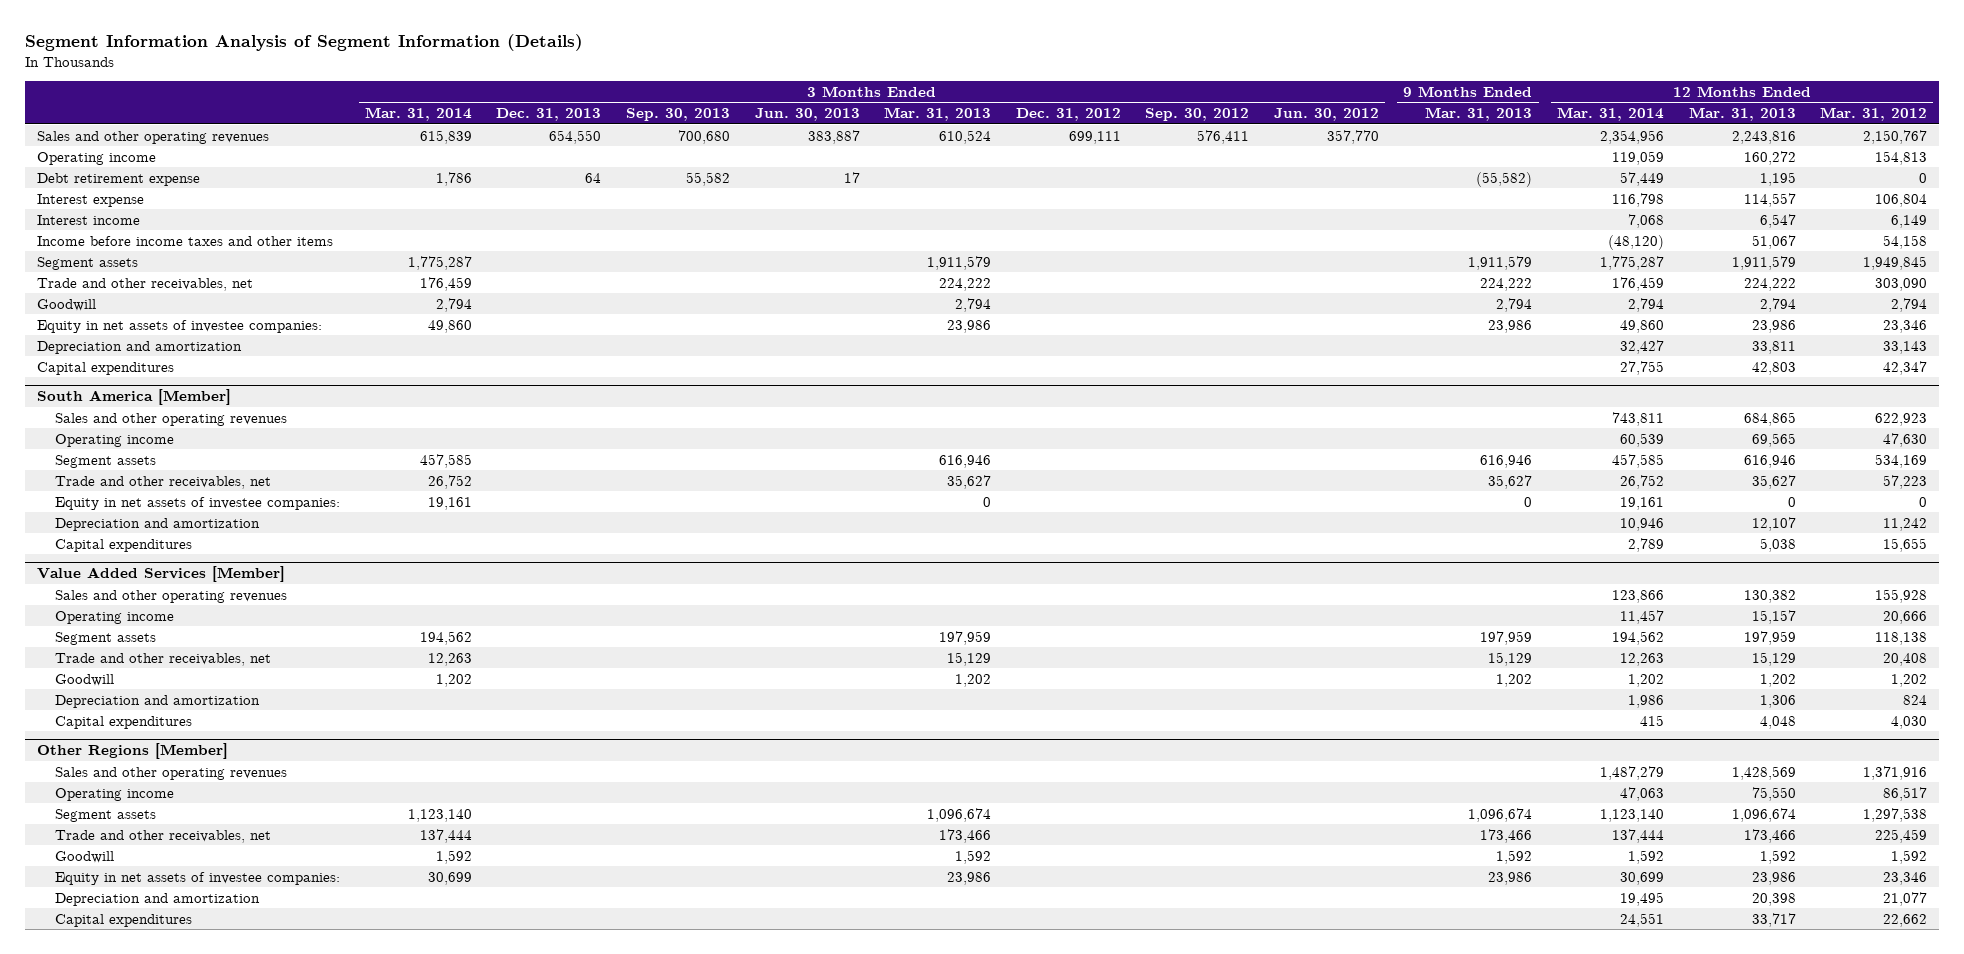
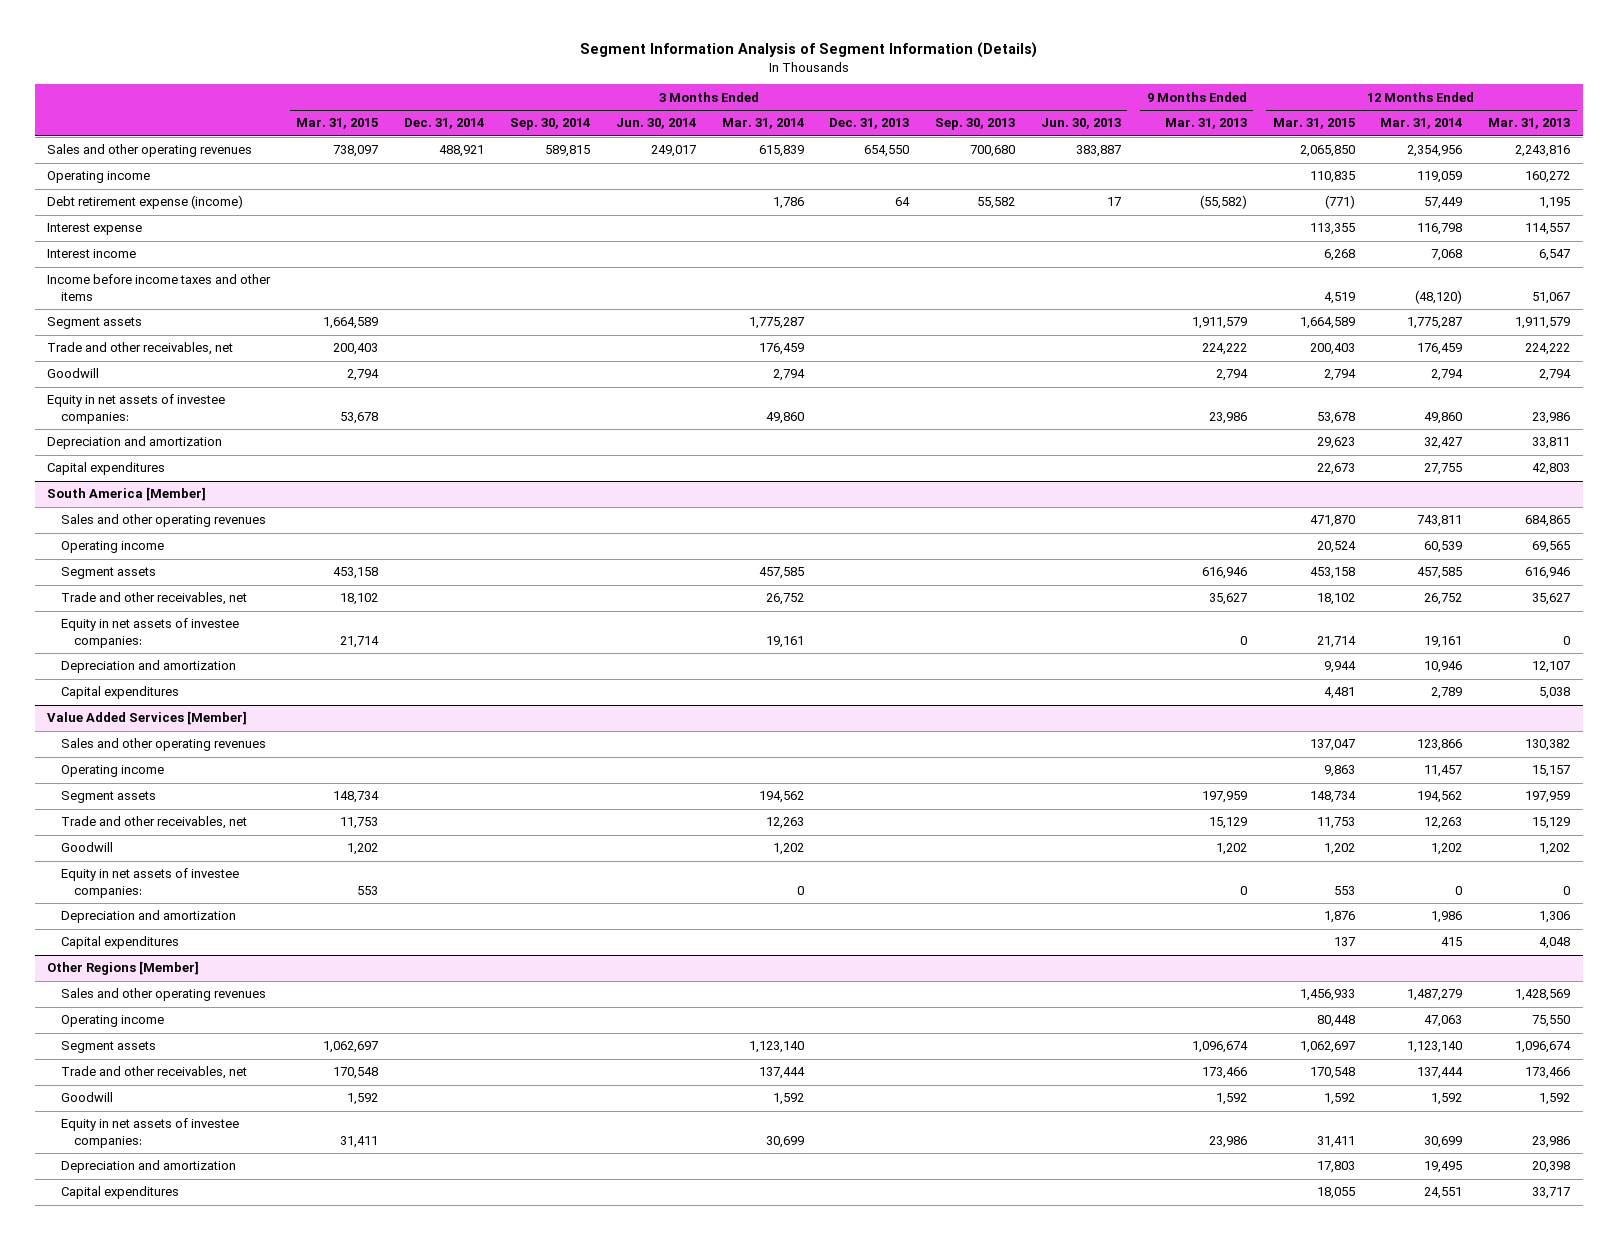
[884,107,992,122] Mar. 31, 2013 -> none
[1015,108,1121,122] Dec. 31, 2012 -> none
[1145,108,1250,122] Sep. 30, 2012 -> none
[1273,108,1379,122] Jun. 30, 2012 -> none
[1820,107,1928,122] Mar. 31, 2012 -> none
none -> [296,118,379,130] Mar. 31, 2015
none -> [404,118,485,130] Dec. 31, 2014
none -> [509,118,590,131] Sep. 30, 2014
none -> [615,118,696,130] Jun. 30, 2014
none -> [1272,118,1355,130] Mar. 31, 2015
[36,172,200,186] Debt retirement expense -> [47,195,244,210] Debt retirement expense (income)
none -> [60,868,239,898] Equity in net assets of investee companies:

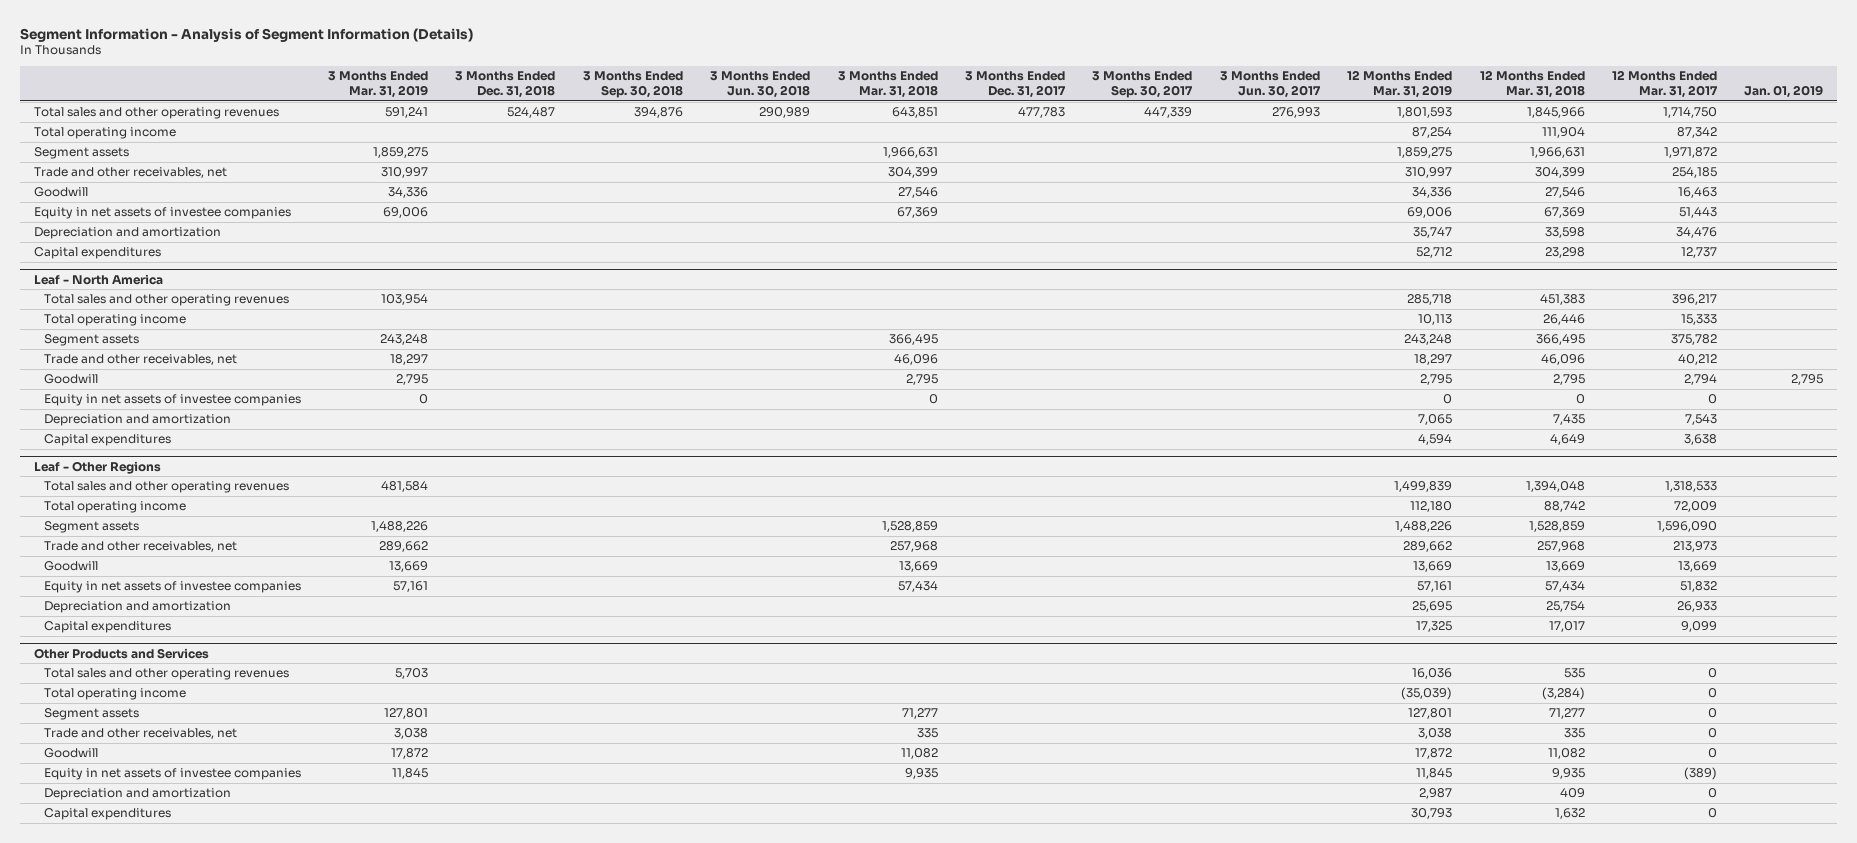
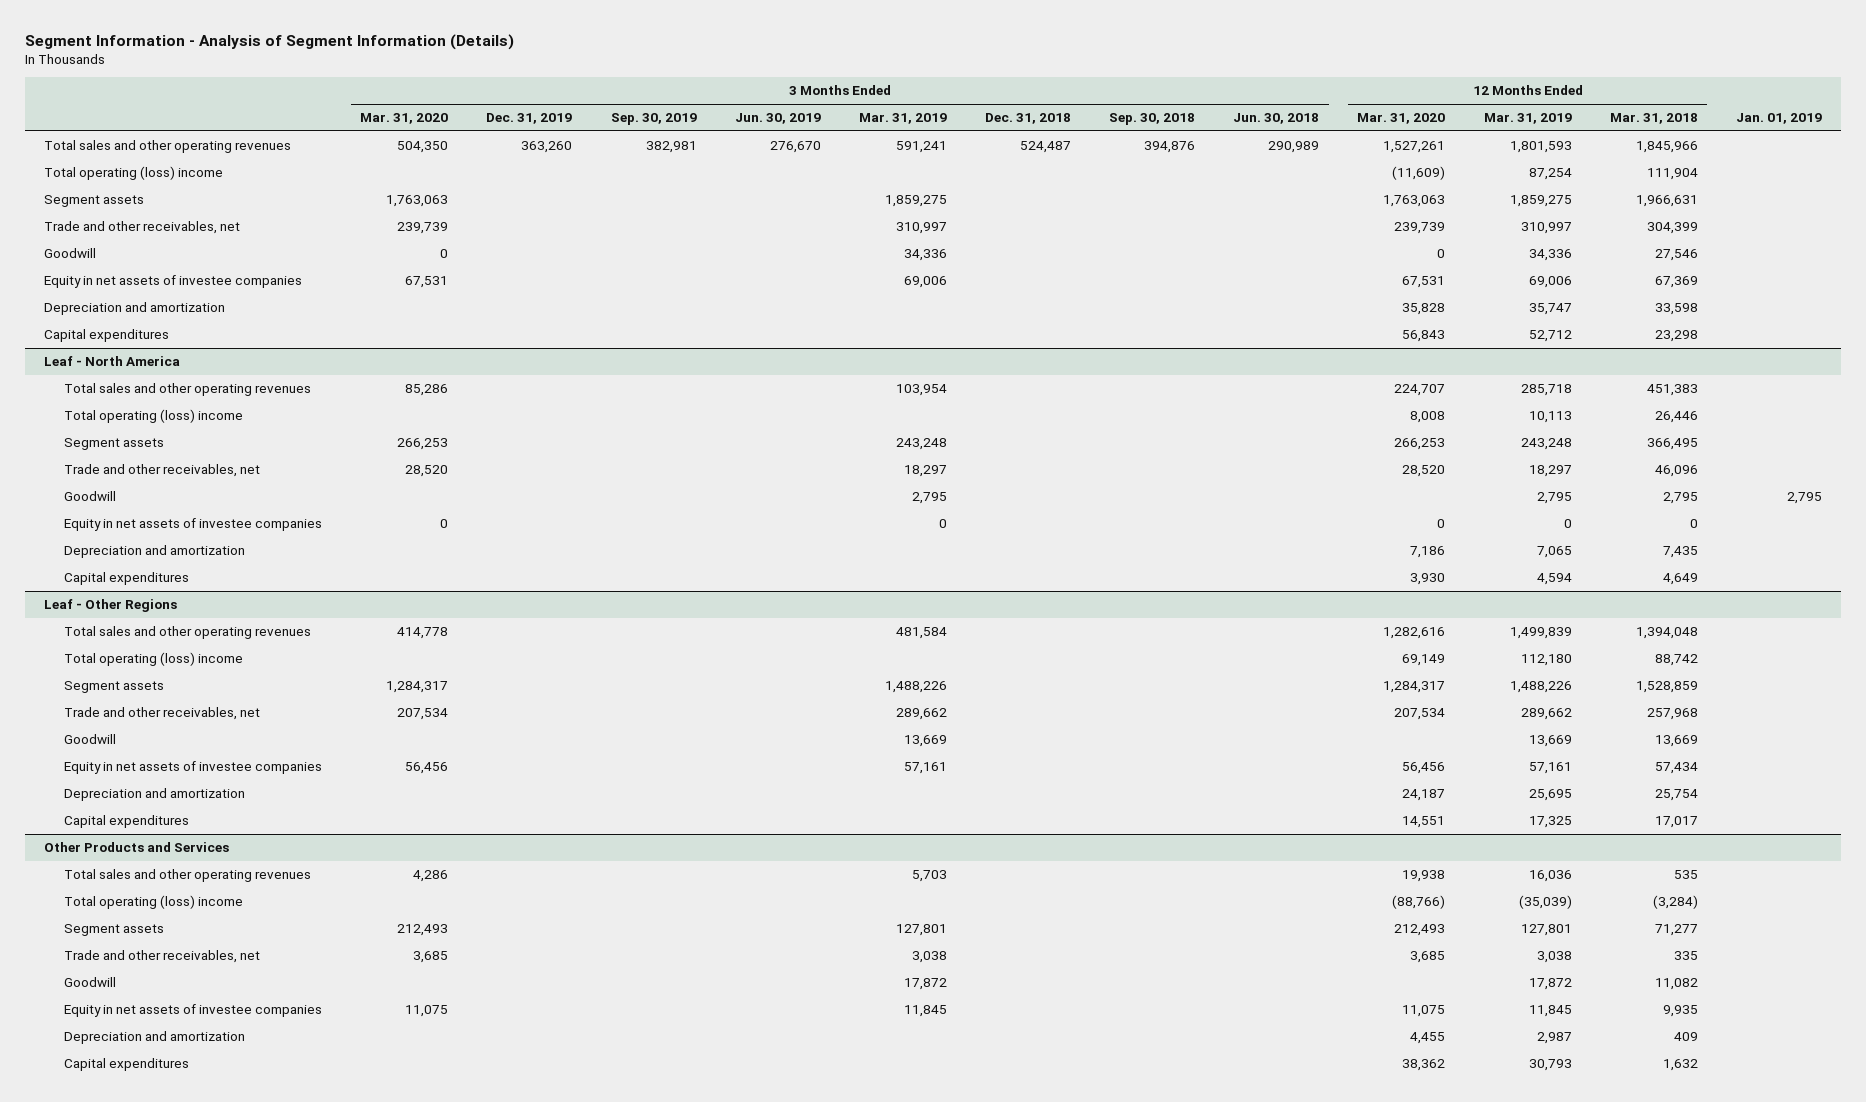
[837,71,938,99] 3 Months Ended Mar. 31, 2018 -> none
[965,71,1067,99] 3 Months Ended Dec. 31, 2017 -> none
[1092,71,1194,99] 3 Months Ended Sep. 30, 2017 -> none
[1219,71,1321,99] 3 Months Ended Jun. 30, 2017 -> none
[1612,70,1719,99] 12 Months Ended Mar. 31, 2017 -> none
none -> [360,113,449,125] Mar. 31, 2020
none -> [486,113,573,125] Dec. 31, 2019
none -> [610,113,697,126] Sep. 30, 2019
none -> [734,113,821,125] Jun. 30, 2019
none -> [1357,113,1446,125] Mar. 31, 2020
[33,127,176,140] Total operating income -> [44,166,224,181] Total operating (loss) income
[43,314,186,327] Total operating income -> [64,409,244,424] Total operating (loss) income
[43,501,186,514] Total operating income -> [64,652,244,667] Total operating (loss) income
[43,688,186,701] Total operating income -> [64,895,244,910] Total operating (loss) income

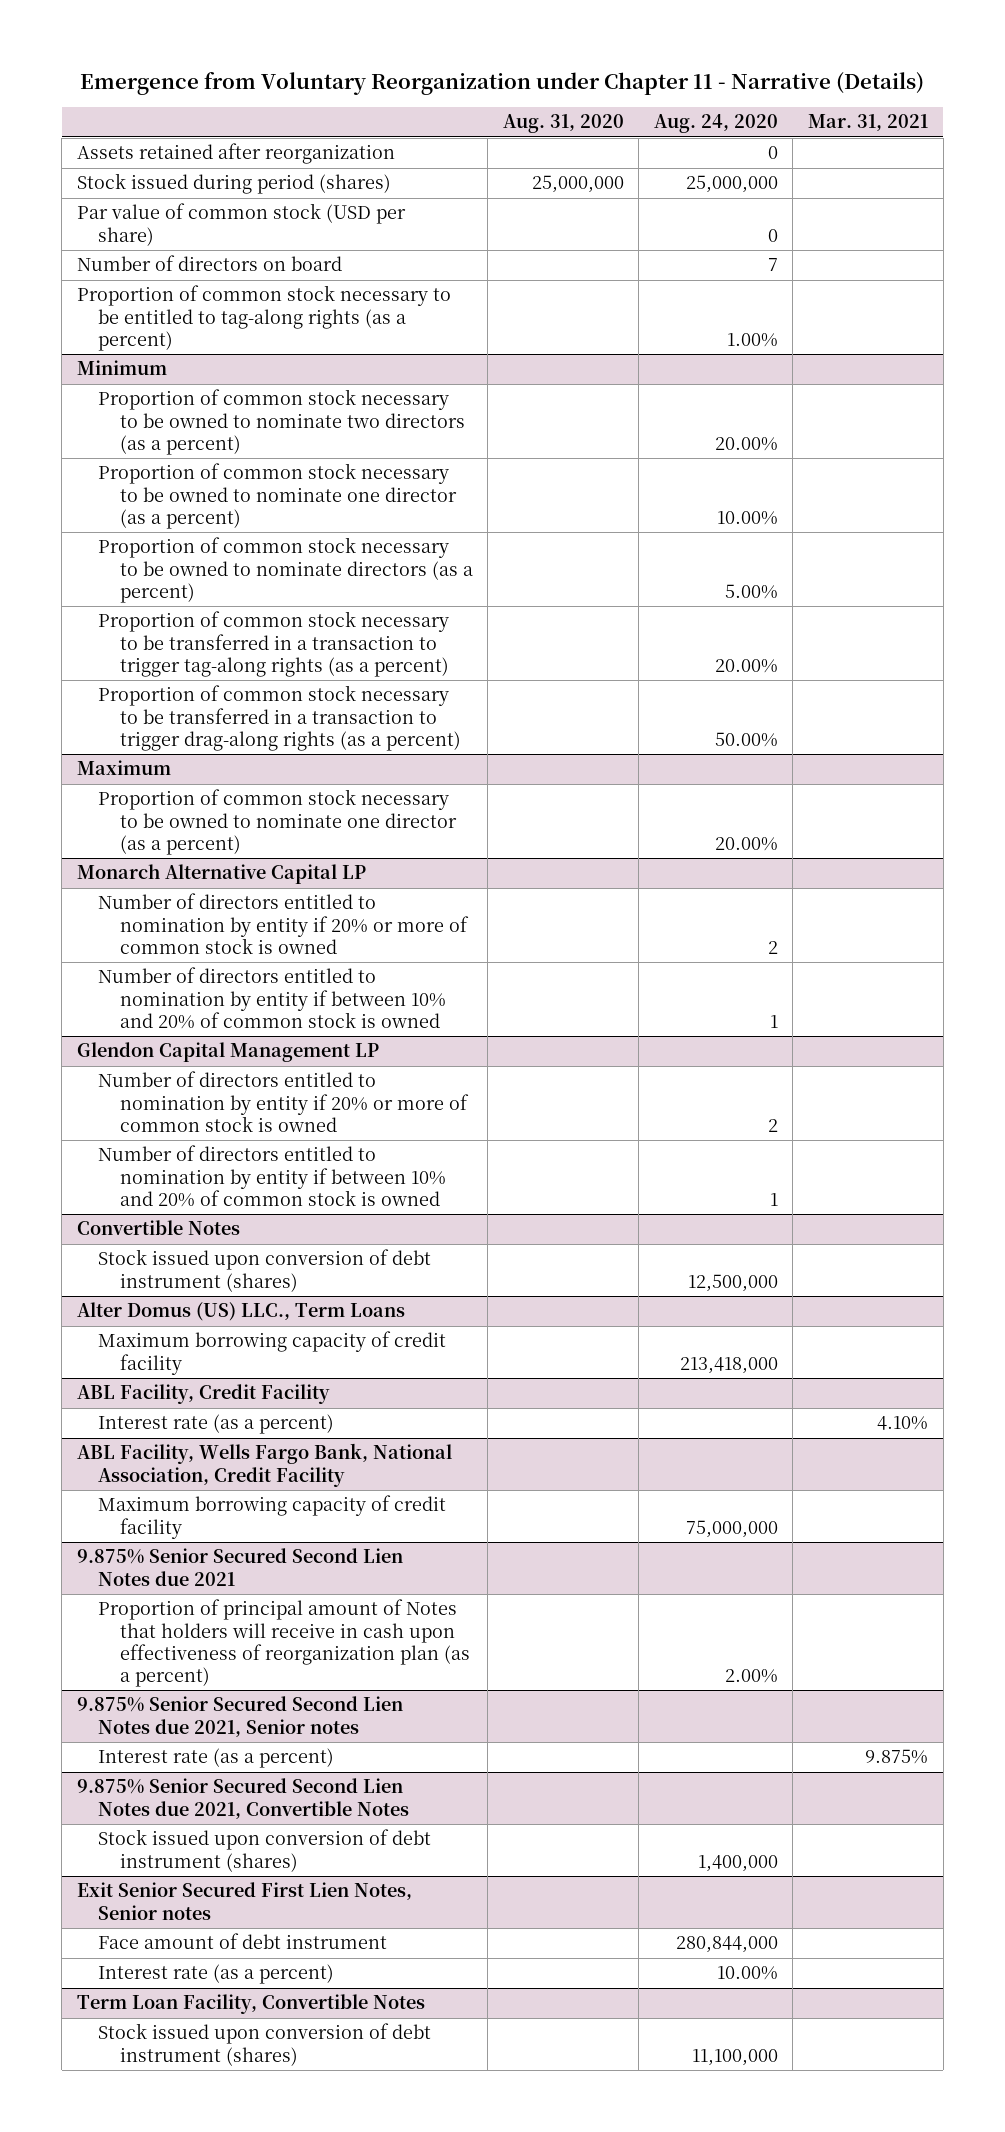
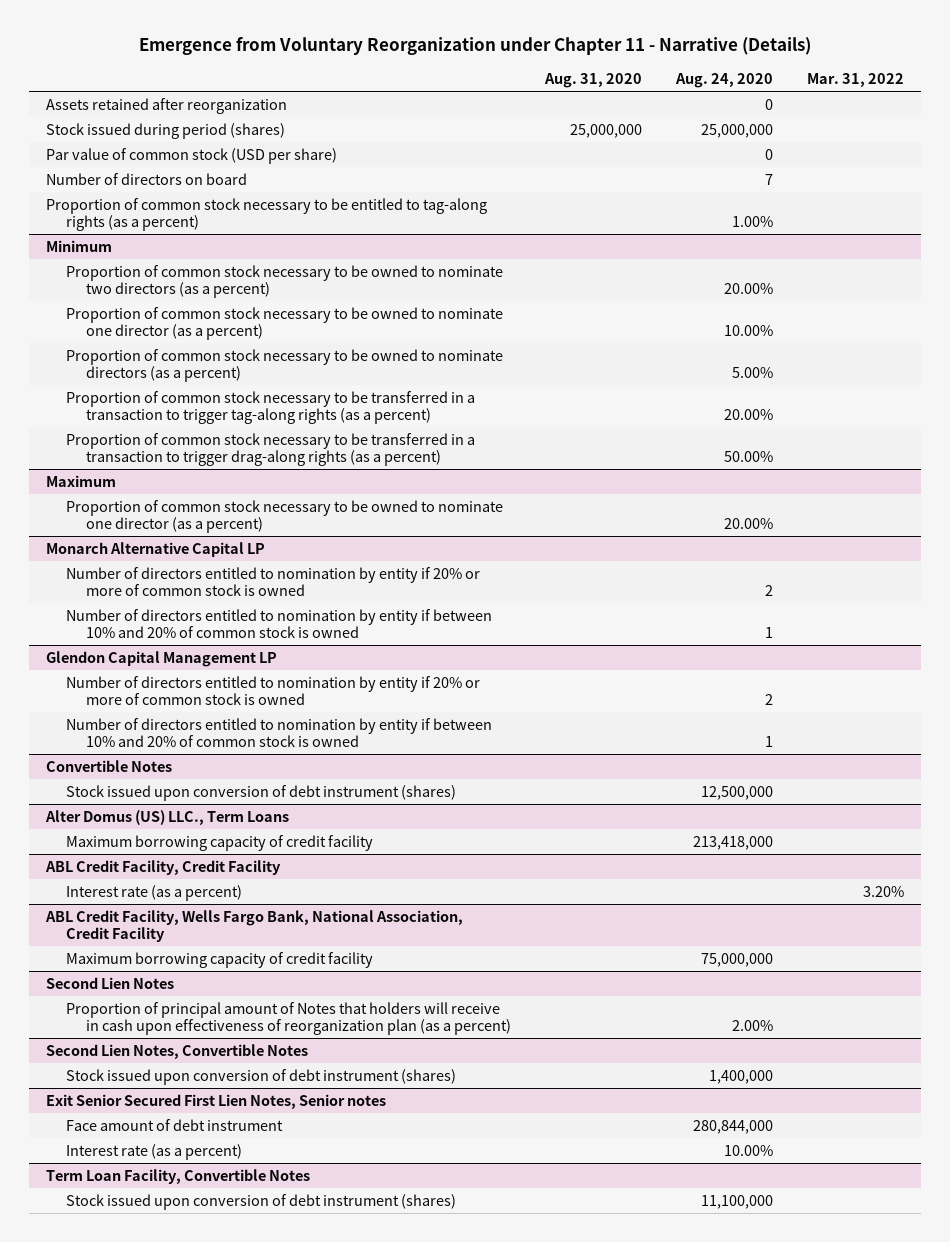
[807,114,928,132] Mar. 31, 2021 -> none
none -> [807,72,905,87] Mar. 31, 2022
[76,1384,330,1405] ABL Facility, Credit Facility -> [44,859,281,875] ABL Credit Facility, Credit Facility
[76,1443,452,1487] ABL Facility, Wells Fargo Bank, National Association, Credit Facility -> [44,909,463,942] ABL Credit Facility, Wells Fargo Bank, National Association, Credit Facility
[76,1548,403,1586] 9.875% Senior Secured Second Lien Notes due 2021 -> [45,976,174,989] Second Lien Notes
[76,1696,403,1737] 9.875% Senior Secured Second Lien Notes due 2021, Senior notes -> none
[98,1748,335,1769] Interest rate (as a percent) -> none
[76,1778,410,1819] 9.875% Senior Secured Second Lien Notes due 2021, Convertible Notes -> none
none -> [45,1043,308,1059] Second Lien Notes, Convertible Notes

